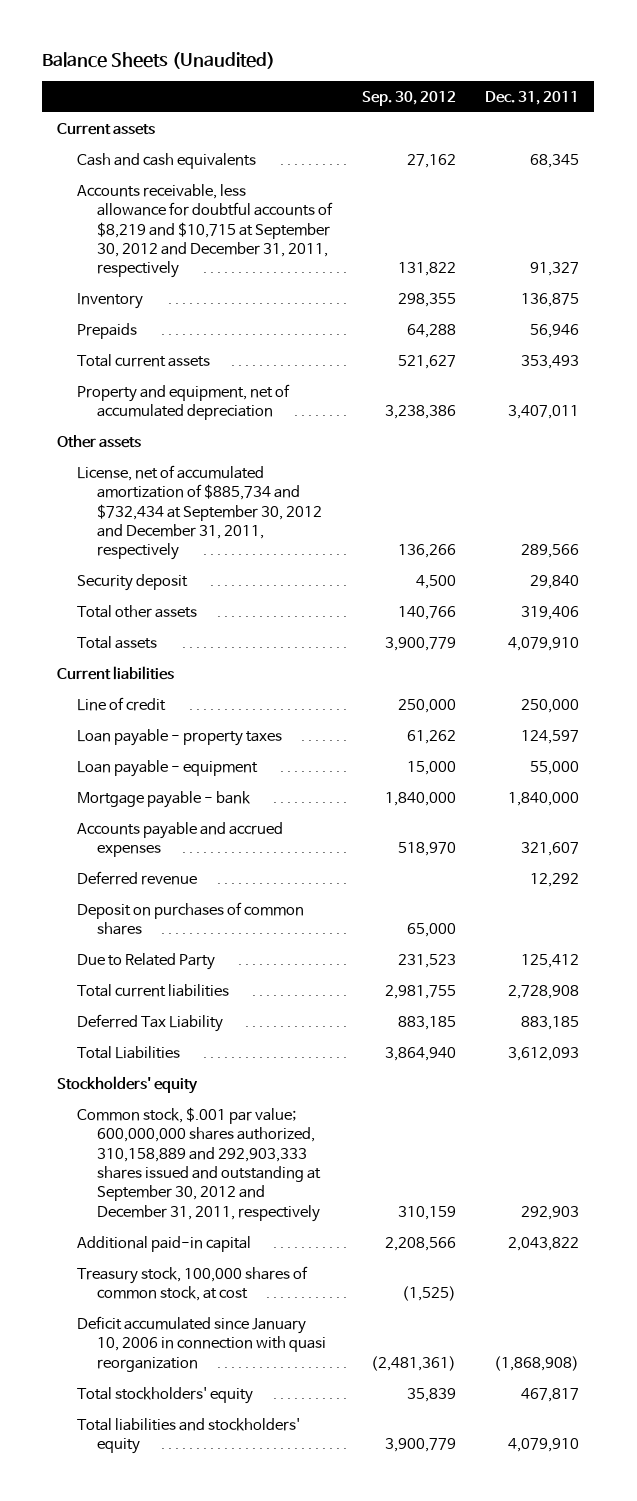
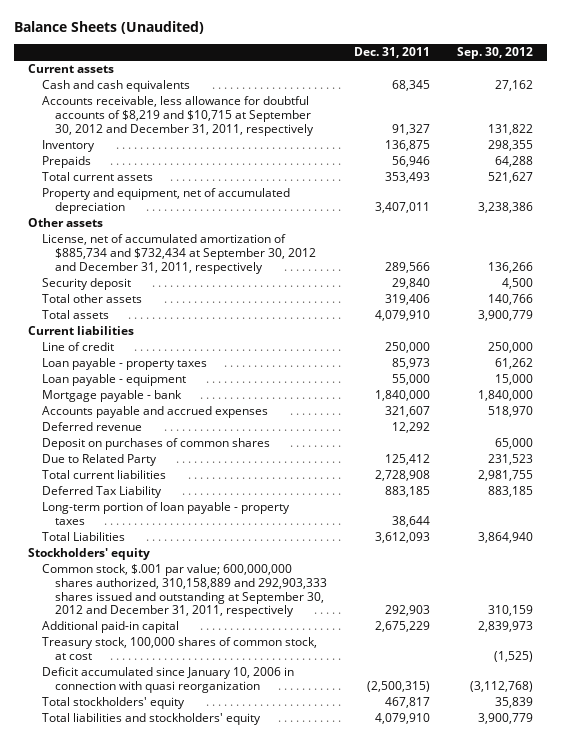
[521,729,580,744] 124,597 -> [392,358,431,370] 85,973
none -> [41,502,290,525] Long-term portion of loan payable - property taxes
[384,1236,456,1251] 2,208,566 -> [478,621,534,633] 2,839,973
[508,1236,580,1251] 2,043,822 -> [375,621,431,633] 2,675,229
[370,1355,456,1371] (2,481,361) -> [470,680,534,692] (3,112,768)
[494,1355,580,1371] (1,868,908) -> [367,680,431,692] (2,500,315)

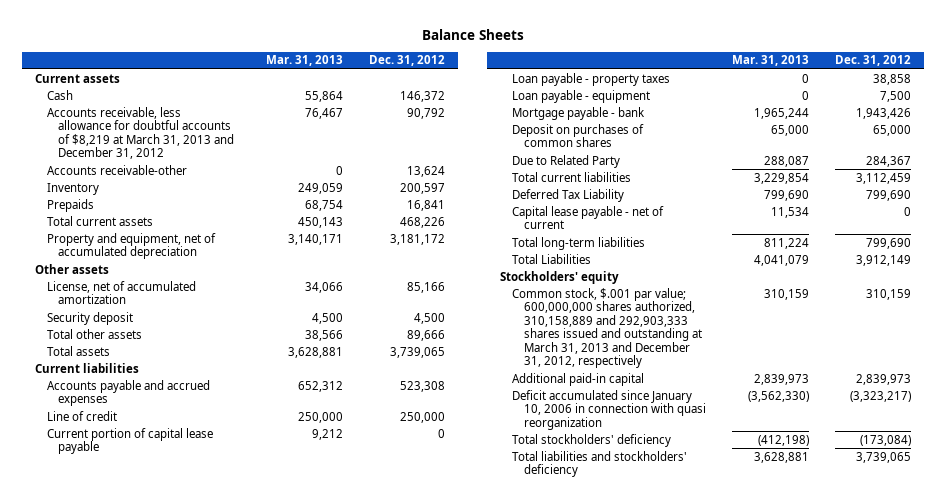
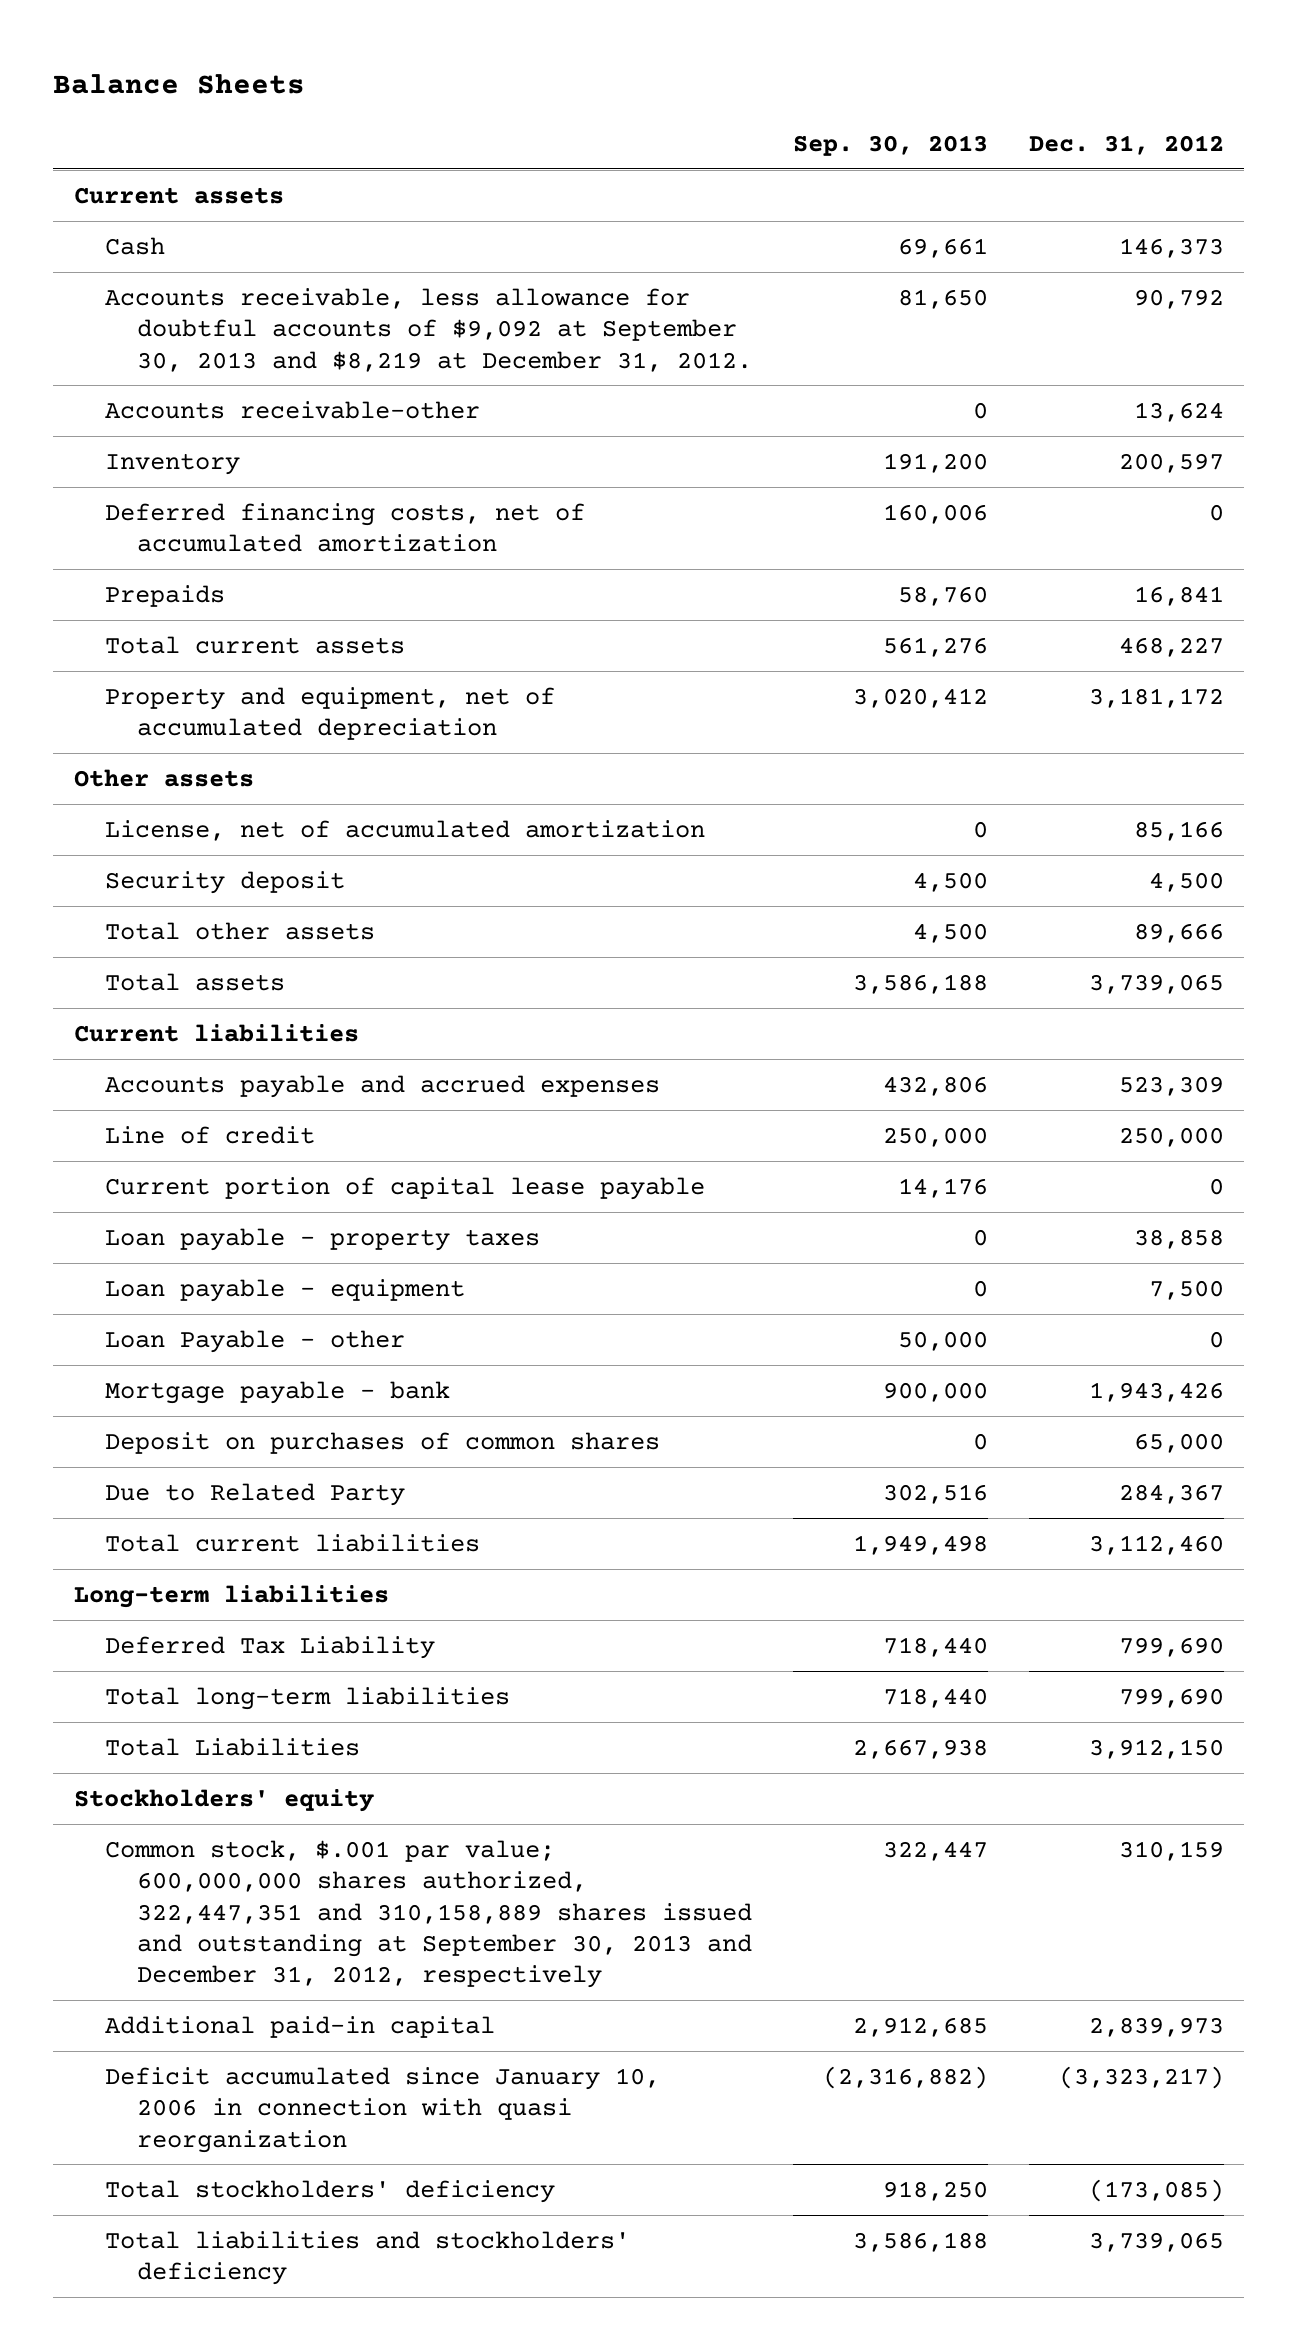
[266,55,344,67] Mar. 31, 2013 -> none
none -> [792,134,988,156] Sep. 30, 2013
[400,90,446,102] 146,372 -> [1118,237,1224,258] 146,373
[46,106,235,160] Accounts receivable, less allowance for doubtful accounts of $8,219 at March 31, 2013 and December 31, 2012 -> [105,287,752,372] Accounts receivable, less allowance for doubtful accounts of $9,092 at September 30, 2013 and $8,219 at December 31, 2012.
none -> [105,502,586,553] Deferred financing costs, net of accumulated amortization
[400,216,446,228] 468,226 -> [1118,636,1224,657] 468,227
[400,380,446,392] 523,308 -> [1118,1075,1224,1096] 523,309
none -> [105,1329,406,1353] Loan Payable - other
[855,172,911,184] 3,112,459 -> [1088,1534,1224,1555] 3,112,460
none -> [73,1584,389,1608] Long-term liabilities
[511,205,664,230] Capital lease payable - net of current -> none
[855,254,911,266] 3,912,149 -> [1088,1738,1224,1759] 3,912,150
[511,287,702,369] Common stock, $.001 par value; 600,000,000 shares authorized, 310,158,889 and 292,903,333 shares issued and outstanding at March 31, 2013 and December 31, 2012, respectively -> [105,1839,752,1989] Common stock, $.001 par value; 600,000,000 shares authorized, 322,447,351 and 310,158,889 shares issued and outstanding at September 30, 2013 and December 31, 2012, respectively
[859,434,911,446] (173,084) -> [1088,2178,1224,2202] (173,085)

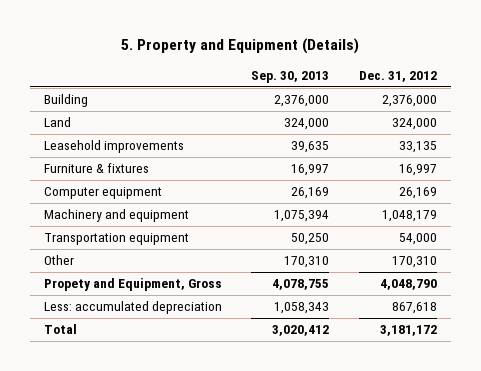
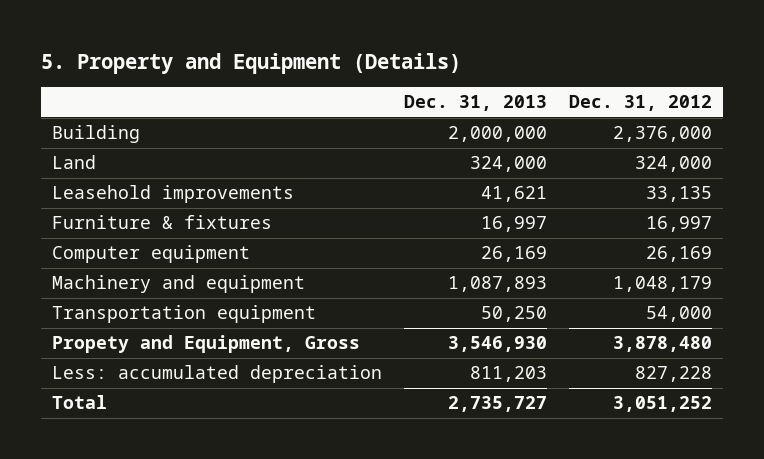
[251,70,330,83] Sep. 30, 2013 -> none
none -> [404,95,548,112] Dec. 31, 2013
[44,255,75,266] Other -> none
[379,279,437,291] 4,048,790 -> [613,336,713,353] 3,878,480
[391,302,437,315] 867,618 -> [635,366,713,383] 827,228
[379,325,437,337] 3,181,172 -> [613,396,713,413] 3,051,252

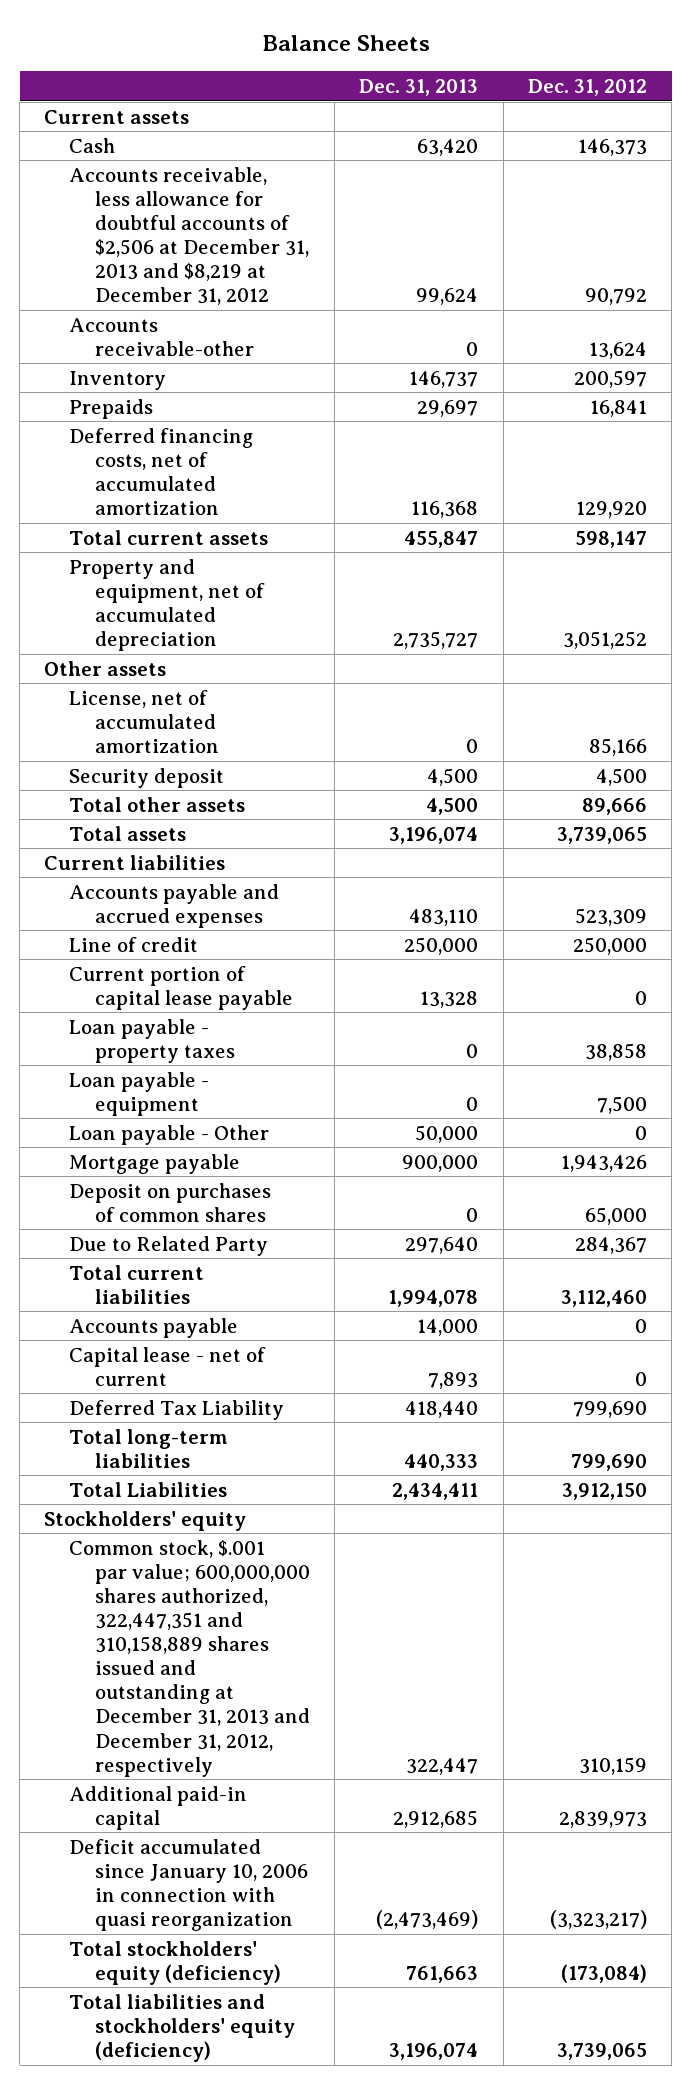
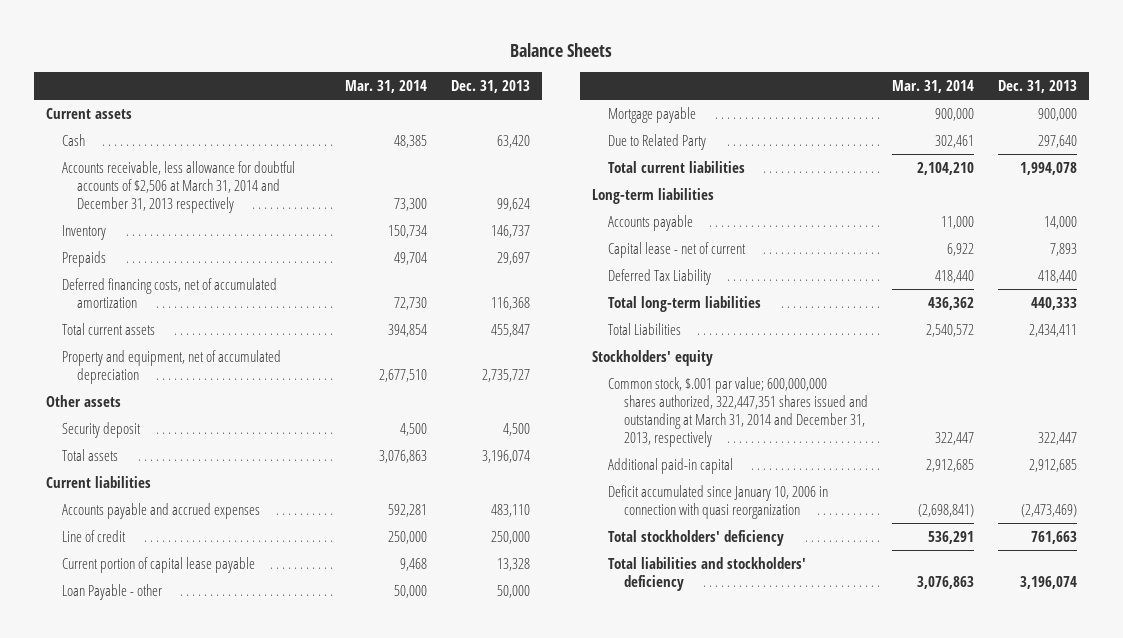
[527,79,647,97] Dec. 31, 2012 -> none
none -> [345,80,428,94] Mar. 31, 2014
[69,317,254,356] Accounts receivable-other -> none
[69,166,309,306] Accounts receivable, less allowance for doubtful accounts of $2,506 at December 31, 2013 and $8,219 at December 31, 2012 -> [61,160,295,213] Accounts receivable, less allowance for doubtful accounts of $2,506 at March 31, 2014 and December 31, 2013 respectively
[69,689,219,753] License, net of accumulated amortization -> none
[69,796,246,812] Total other assets -> none
[69,1018,235,1063] Loan payable - property taxes -> none
[69,1071,210,1116] Loan payable - equipment -> none
[69,1124,270,1145] Loan payable - Other -> [61,583,162,600] Loan Payable - other
[69,1182,272,1222] Deposit on purchases of common shares -> none
none -> [592,187,715,204] Long-term liabilities
[69,1539,310,1777] Common stock, $.001 par value; 600,000,000 shares authorized, 322,447,351 and 310,158,889 shares issued and outstanding at December 31, 2013 and December 31, 2012, respectively -> [607,376,868,448] Common stock, $.001 par value; 600,000,000 shares authorized, 322,447,351 shares issued and outstanding at March 31, 2014 and December 31, 2013, respectively
[69,1940,281,1985] Total stockholders' equity (deficiency) -> [607,529,784,546] Total stockholders' deficiency
[69,1993,295,2062] Total liabilities and stockholders' equity (deficiency) -> [607,556,806,591] Total liabilities and stockholders' deficiency

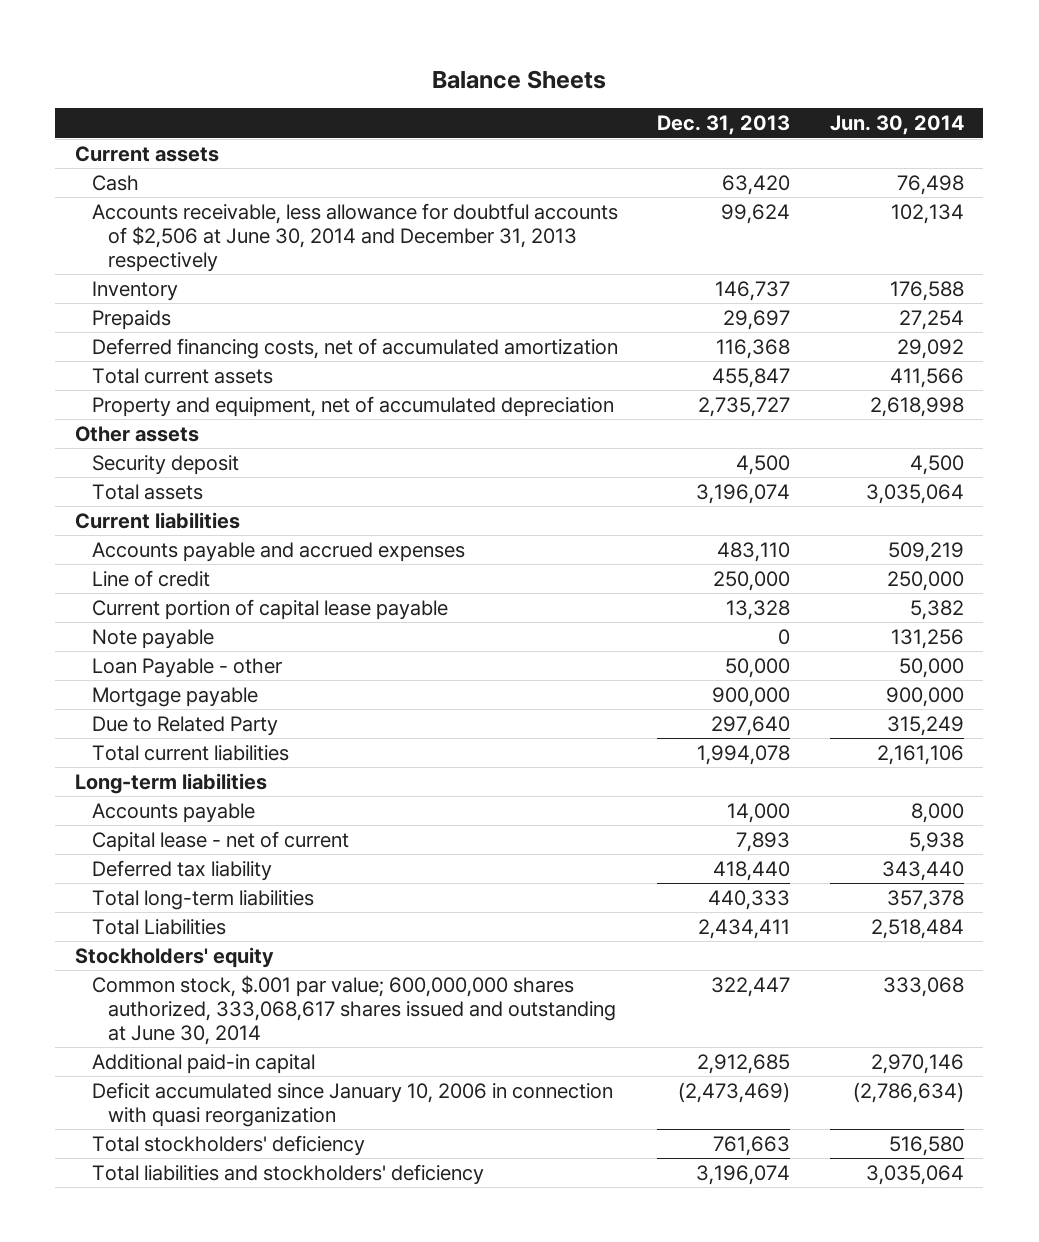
[345,80,428,94] Mar. 31, 2014 -> none
none -> [829,115,964,136] Jun. 30, 2014
[61,160,295,213] Accounts receivable, less allowance for doubtful accounts of $2,506 at March 31, 2014 and December 31, 2013 respectively -> [91,203,618,272] Accounts receivable, less allowance for doubtful accounts of $2,506 at June 30, 2014 and December 31, 2013 respectively
none -> [91,629,214,650] Note payable
[607,268,711,285] Deferred Tax Liability -> [91,860,272,882] Deferred tax liability
[607,376,868,448] Common stock, $.001 par value; 600,000,000 shares authorized, 322,447,351 shares issued and outstanding at March 31, 2014 and December 31, 2013, respectively -> [91,975,617,1045] Common stock, $.001 par value; 600,000,000 shares authorized, 333,068,617 shares issued and outstanding at June 30, 2014

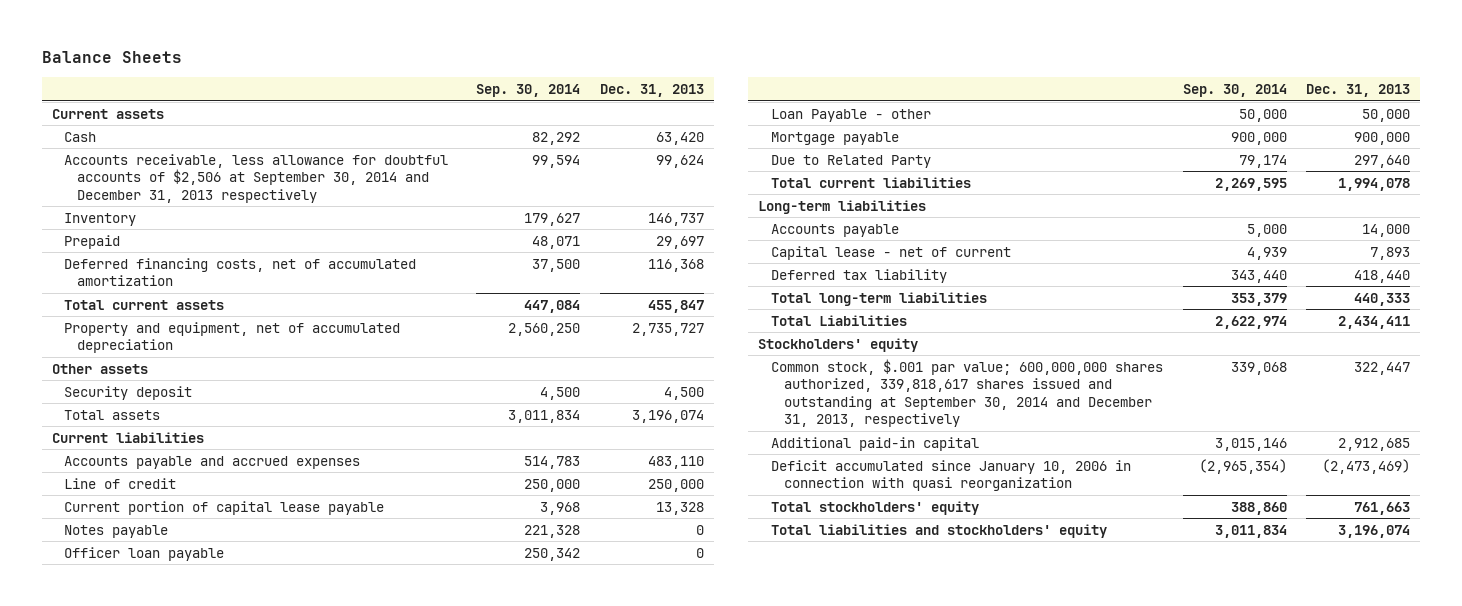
[829,115,964,136] Jun. 30, 2014 -> none
none -> [476,84,581,98] Sep. 30, 2014
[91,203,618,272] Accounts receivable, less allowance for doubtful accounts of $2,506 at June 30, 2014 and December 31, 2013 respectively -> [64,153,449,203] Accounts receivable, less allowance for doubtful accounts of $2,506 at September 30, 2014 and December 31, 2013 respectively
[91,310,171,331] Prepaids -> [64,234,121,249] Prepaid
[91,629,214,650] Note payable -> [64,524,169,538] Notes payable
none -> [64,546,225,561] Officer loan payable
[91,975,617,1045] Common stock, $.001 par value; 600,000,000 shares authorized, 333,068,617 shares issued and outstanding at June 30, 2014 -> [770,358,1163,428] Common stock, $.001 par value; 600,000,000 shares authorized, 339,818,617 shares issued and outstanding at September 30, 2014 and December 31, 2013, respectively
[91,1135,365,1157] Total stockholders' deficiency -> [770,500,979,515] Total stockholders' equity
[91,1164,484,1186] Total liabilities and stockholders' deficiency -> [770,523,1107,538] Total liabilities and stockholders' equity

